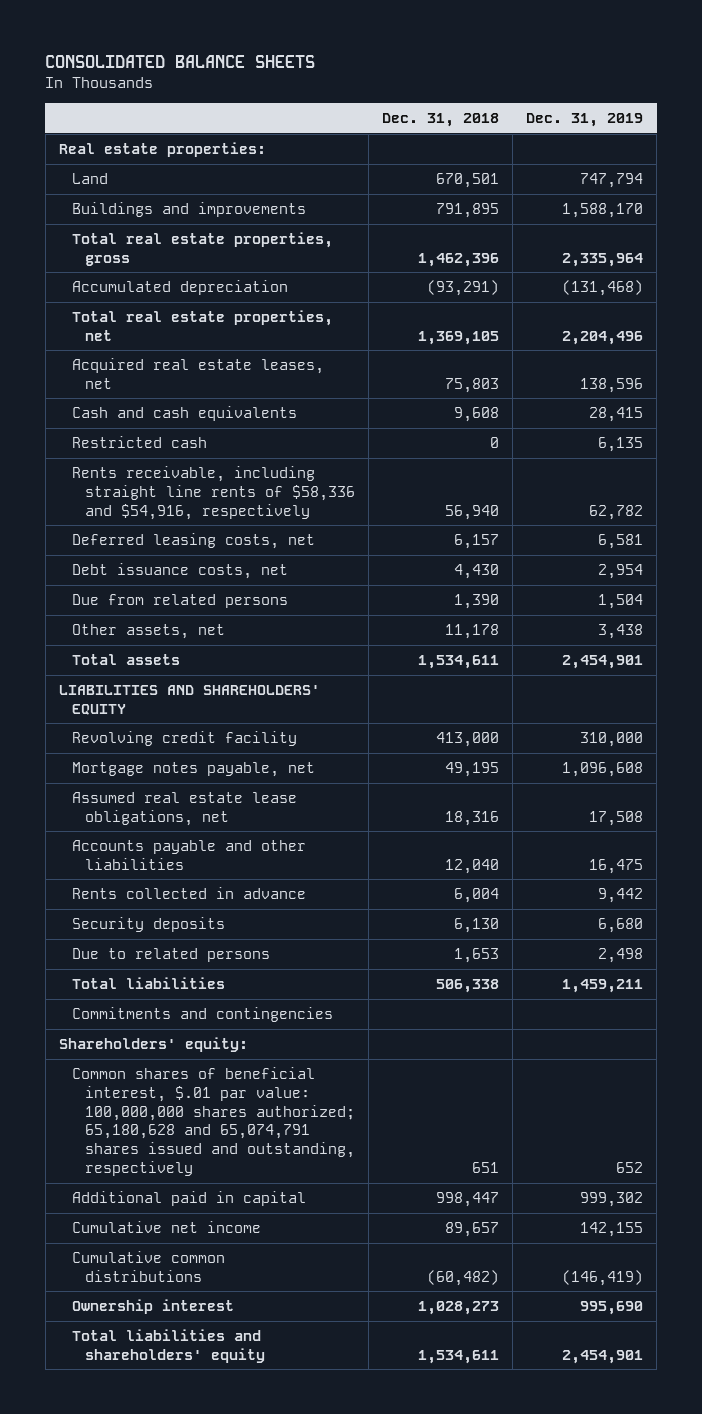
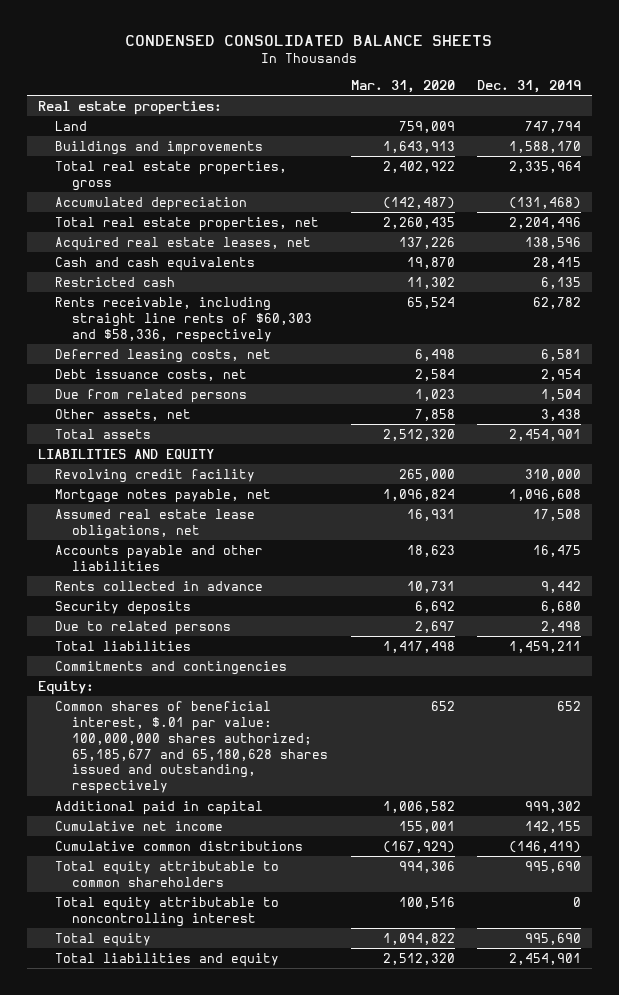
[45,55,316,69] CONSOLIDATED BALANCE SHEETS -> [125,34,493,46] CONDENSED CONSOLIDATED BALANCE SHEETS
[382,112,500,127] Dec. 31, 2018 -> none
none -> [350,79,455,93] Mar. 31, 2020
[71,465,356,520] Rents receivable, including straight line rents of $58,336 and $54,916, respectively -> [54,296,313,343] Rents receivable, including straight line rents of $60,303 and $58,336, respectively
[58,684,320,715] LIABILITIES AND SHAREHOLDERS' EQUITY -> [37,448,214,459] LIABILITIES AND EQUITY
[58,1036,248,1052] Shareholders' equity: -> [37,680,94,695] Equity:
[71,1066,356,1177] Common shares of beneficial interest, $.01 par value: 100,000,000 shares authorized; 65,180,628 and 65,074,791 shares issued and outstanding, respectively -> [54,700,329,795] Common shares of beneficial interest, $.01 par value: 100,000,000 shares authorized; 65,185,677 and 65,180,628 shares issued and outstanding, respectively
[71,1298,234,1314] Ownership interest -> [54,860,279,887] Total equity attributable to common shareholders
none -> [54,896,279,927] Total equity attributable to noncontrolling interest
none -> [54,932,151,947] Total equity
[71,1328,266,1363] Total liabilities and shareholders' equity -> [54,952,279,967] Total liabilities and equity

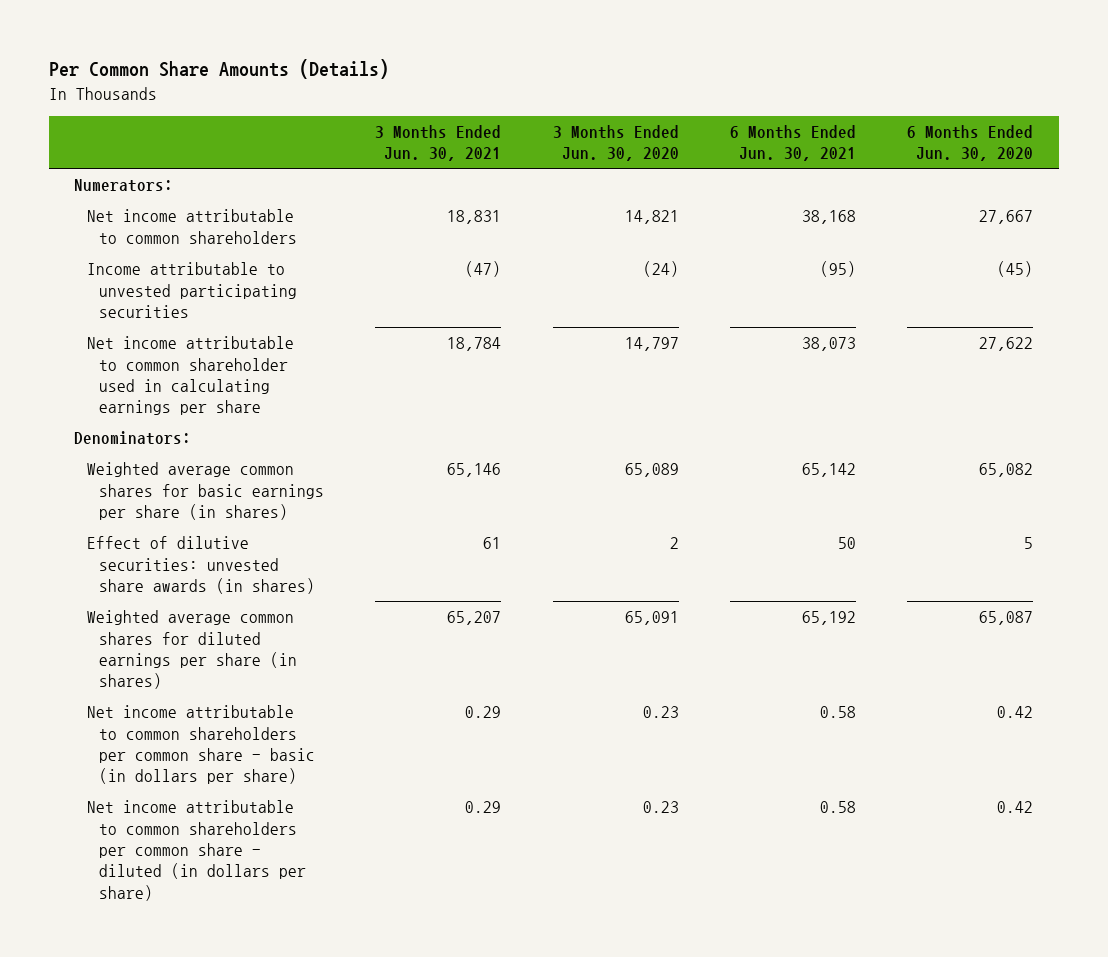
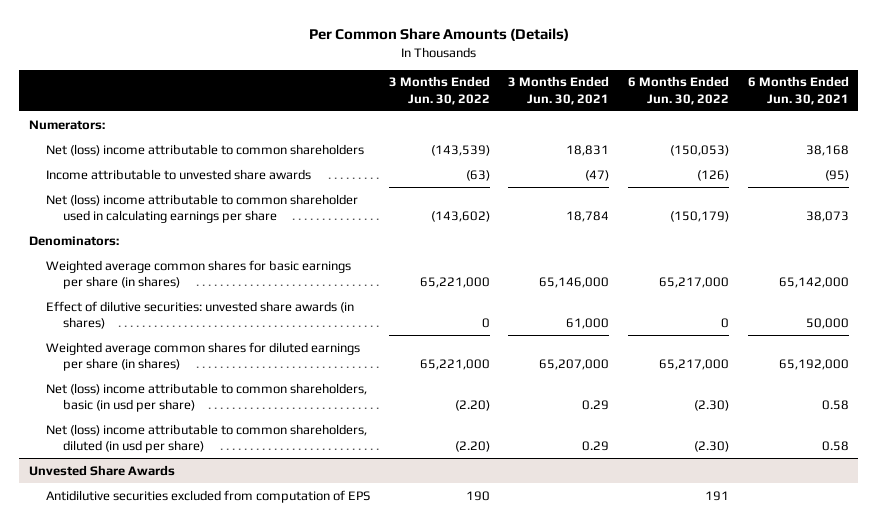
[552,124,679,162] 3 Months Ended Jun. 30, 2020 -> none
[907,124,1034,162] 6 Months Ended Jun. 30, 2020 -> none
none -> [388,76,490,105] 3 Months Ended Jun. 30, 2022
none -> [628,76,730,105] 6 Months Ended Jun. 30, 2022
[86,209,298,244] Net income attributable to common shareholders -> [45,143,364,156] Net (loss) income attributable to common shareholders
[86,262,298,318] Income attributable to unvested participating securities -> [45,168,311,180] Income attributable to unvested share awards
[86,336,294,416] Net income attributable to common shareholder used in calculating earnings per share -> [45,193,358,223] Net (loss) income attributable to common shareholder used in calculating earnings per share
[447,463,502,478] 65,146 -> [539,276,610,288] 65,146,000
[801,463,856,478] 65,142 -> [778,276,849,288] 65,142,000
[483,537,502,550] 61 -> [566,317,610,329] 61,000
[837,537,856,550] 50 -> [805,317,849,329] 50,000
[447,611,502,626] 65,207 -> [539,358,610,370] 65,207,000
[801,611,856,626] 65,192 -> [778,358,849,370] 65,192,000
[86,705,316,785] Net income attributable to common shareholders per common share - basic (in dollars per share) -> [45,382,367,412] Net (loss) income attributable to common shareholders, basic (in usd per share)
[86,800,307,901] Net income attributable to common shareholders per common share - diluted (in dollars per share) -> [45,423,367,453] Net (loss) income attributable to common shareholders, diluted (in usd per share)
none -> [28,464,175,476] Unvested Share Awards
none -> [45,489,370,503] Antidilutive securities excluded from computation of EPS

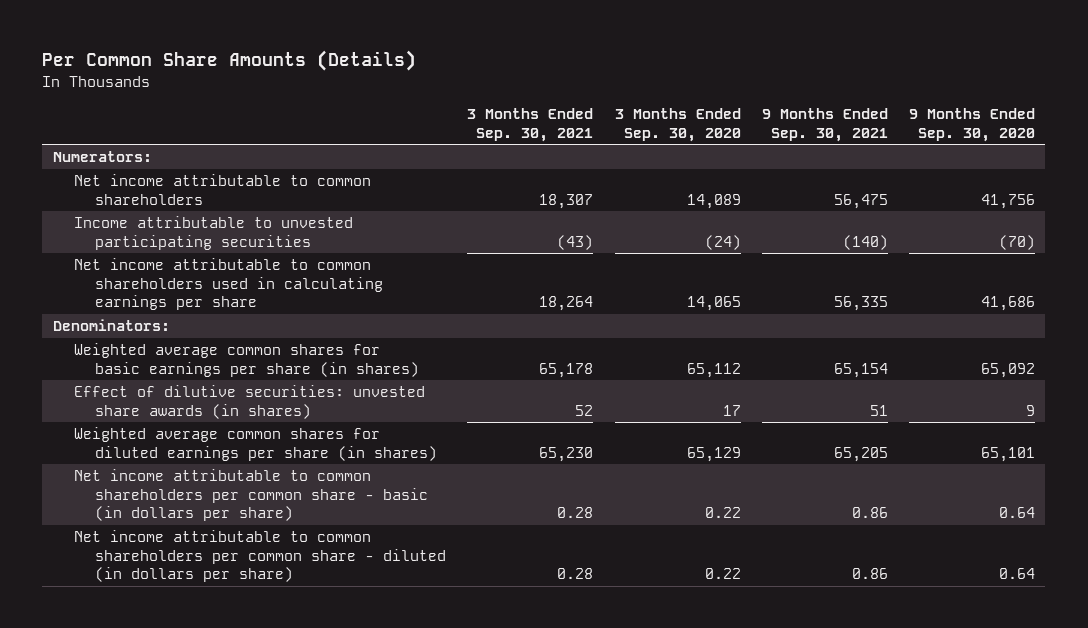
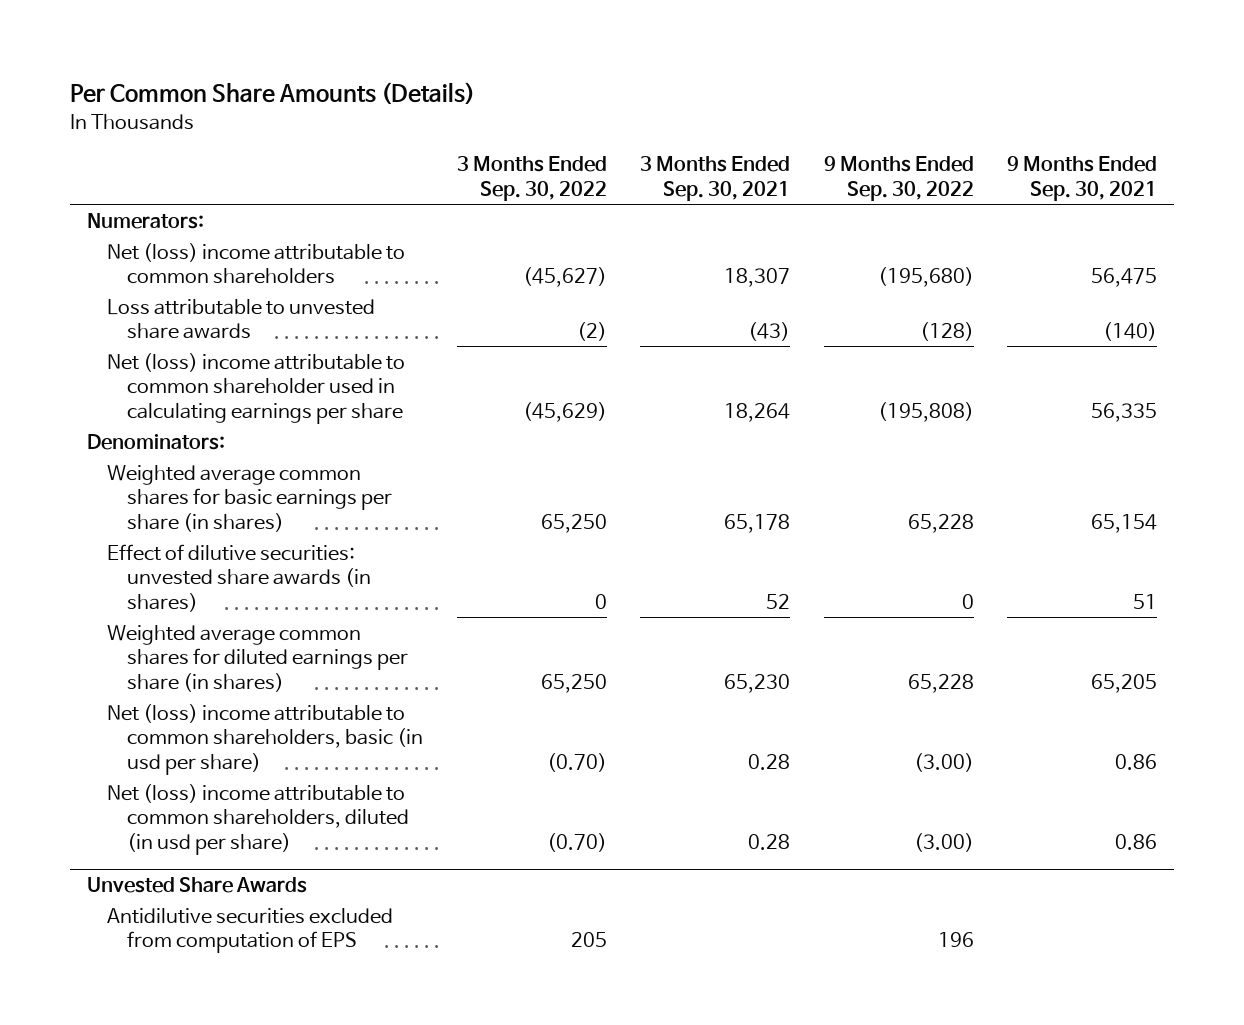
[614,108,741,142] 3 Months Ended Sep. 30, 2020 -> none
[908,108,1035,142] 9 Months Ended Sep. 30, 2020 -> none
none -> [456,156,607,202] 3 Months Ended Sep. 30, 2022
none -> [823,156,974,202] 9 Months Ended Sep. 30, 2022
[74,174,372,205] Net income attributable to common shareholders -> [107,242,406,285] Net (loss) income attributable to common shareholders
[74,216,354,250] Income attributable to unvested participating securities -> [107,298,376,340] Loss attributable to unvested share awards
[74,258,384,311] Net income attributable to common shareholders used in calculating earnings per share -> [107,352,406,425] Net (loss) income attributable to common shareholder used in calculating earnings per share
[74,469,429,522] Net income attributable to common shareholders per common share - basic (in dollars per share) -> [107,703,424,776] Net (loss) income attributable to common shareholders, basic (in usd per share)
[74,530,447,583] Net income attributable to common shareholders per common share - diluted (in dollars per share) -> [107,783,410,856] Net (loss) income attributable to common shareholders, diluted (in usd per share)
none -> [86,876,307,893] Unvested Share Awards
none -> [107,907,394,954] Antidilutive securities excluded from computation of EPS

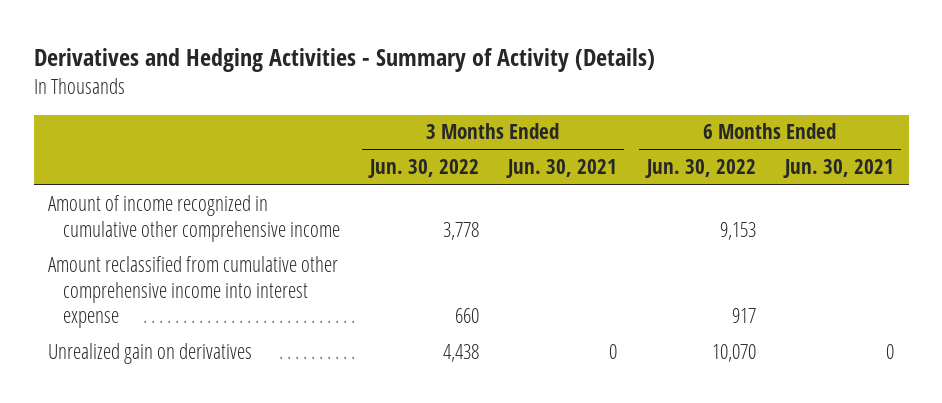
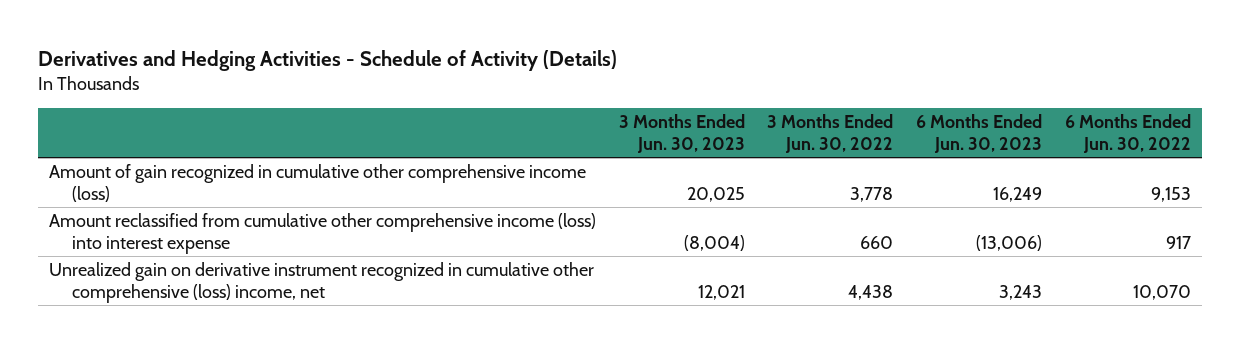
[33,47,655,72] Derivatives and Hedging Activities - Summary of Activity (Details) -> [37,49,617,71] Derivatives and Hedging Activities - Schedule of Activity (Details)
[506,159,618,179] Jun. 30, 2021 -> none
[782,159,894,179] Jun. 30, 2021 -> none
none -> [618,113,745,154] 3 Months Ended Jun. 30, 2023
none -> [916,113,1043,154] 6 Months Ended Jun. 30, 2023
[48,194,341,242] Amount of income recognized in cumulative other comprehensive income -> [49,163,587,202] Amount of gain recognized in cumulative other comprehensive income (loss)
[48,255,339,329] Amount reclassified from cumulative other comprehensive income into interest expense -> [49,212,597,254] Amount reclassified from cumulative other comprehensive income (loss) into interest expense
[48,342,253,364] Unrealized gain on derivatives -> [49,261,595,303] Unrealized gain on derivative instrument recognized in cumulative other comprehensive (loss) income, net

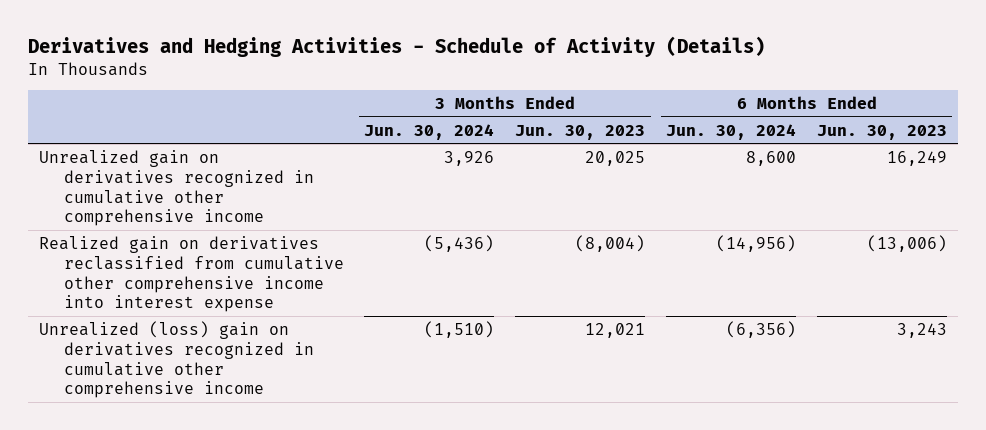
[767,113,894,154] 3 Months Ended Jun. 30, 2022 -> none
[1064,113,1191,154] 6 Months Ended Jun. 30, 2022 -> none
none -> [364,123,495,140] Jun. 30, 2024
none -> [666,123,797,140] Jun. 30, 2024
[49,163,587,202] Amount of gain recognized in cumulative other comprehensive income (loss) -> [38,149,314,227] Unrealized gain on derivatives recognized in cumulative other comprehensive income
[49,212,597,254] Amount reclassified from cumulative other comprehensive income (loss) into interest expense -> [38,235,344,313] Realized gain on derivatives reclassified from cumulative other comprehensive income into interest expense
[49,261,595,303] Unrealized gain on derivative instrument recognized in cumulative other comprehensive (loss) income, net -> [38,320,314,399] Unrealized (loss) gain on derivatives recognized in cumulative other comprehensive income

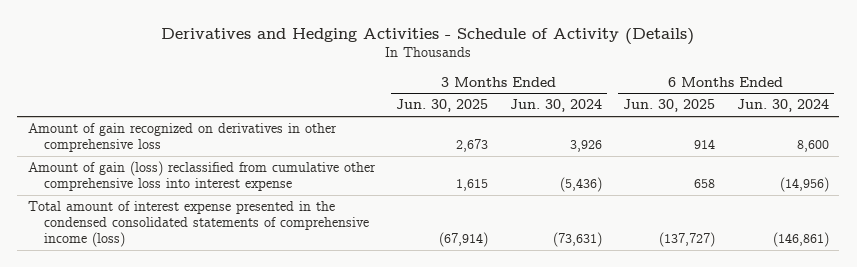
[515,124,646,140] Jun. 30, 2023 -> none
[817,124,948,140] Jun. 30, 2023 -> none
none -> [396,99,489,113] Jun. 30, 2025
none -> [623,99,716,113] Jun. 30, 2025
[38,320,314,399] Unrealized (loss) gain on derivatives recognized in cumulative other comprehensive income -> none
[38,149,314,227] Unrealized gain on derivatives recognized in cumulative other comprehensive income -> [27,123,337,153] Amount of gain recognized on derivatives in other comprehensive loss
[38,235,344,313] Realized gain on derivatives reclassified from cumulative other comprehensive income into interest expense -> [27,161,376,192] Amount of gain (loss) reclassified from cumulative other comprehensive loss into interest expense
none -> [27,201,370,247] Total amount of interest expense presented in the condensed consolidated statements of comprehensive income (loss)

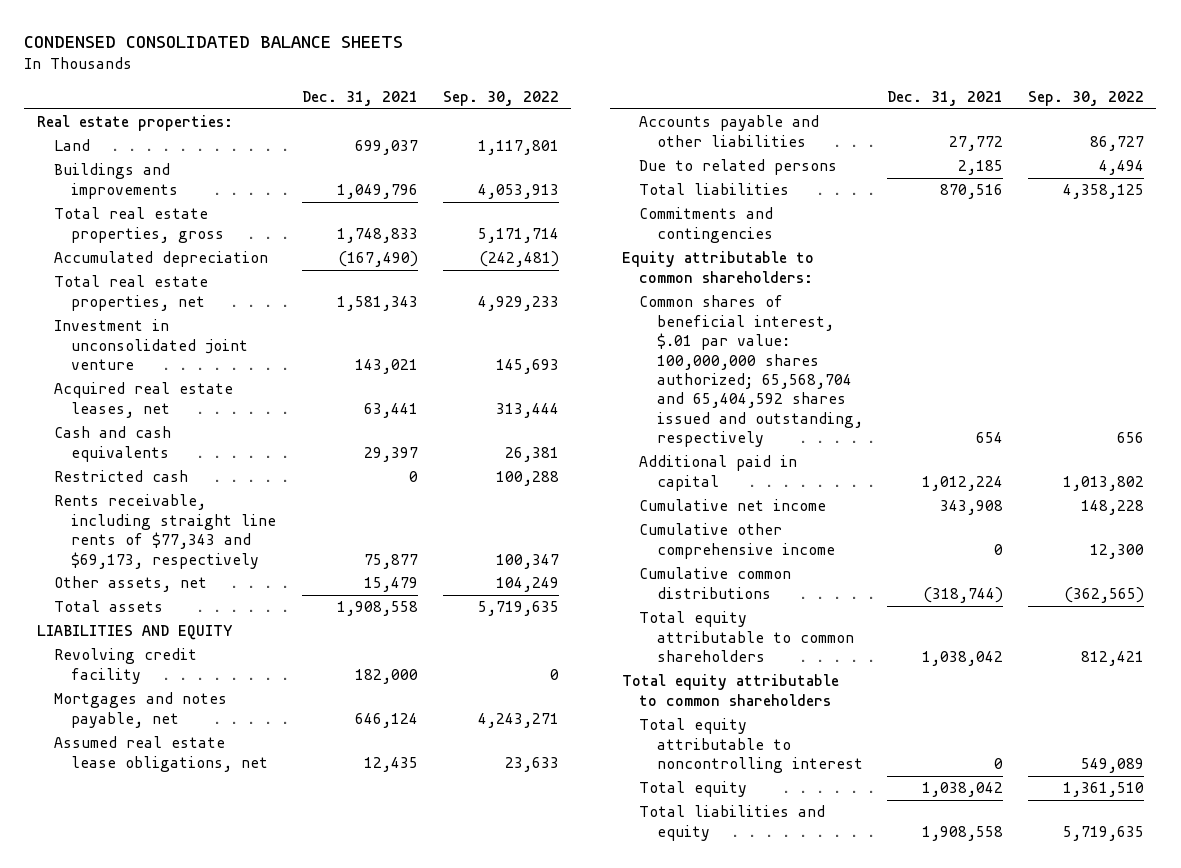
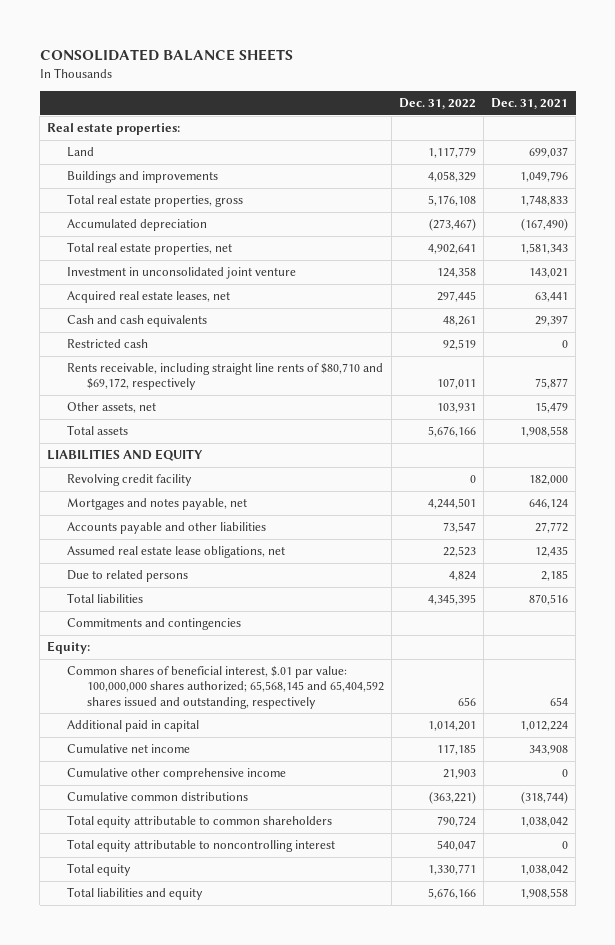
[24,36,404,49] CONDENSED CONSOLIDATED BALANCE SHEETS -> [39,49,293,62] CONSOLIDATED BALANCE SHEETS
[442,90,559,106] Sep. 30, 2022 -> none
none -> [399,98,477,110] Dec. 31, 2022
[53,494,277,569] Rents receivable, including straight line rents of $77,343 and $69,173, respectively -> [67,363,384,391] Rents receivable, including straight line rents of $80,710 and $69,172, respectively
[53,736,269,772] Assumed real estate lease obligations, net -> [67,546,286,559] Assumed real estate lease obligations, net
[622,251,815,283] Equity attributable to common shareholders: -> [47,641,91,655] Equity:
[639,295,863,447] Common shares of beneficial interest, $.01 par value: 100,000,000 shares authorized; 65,568,704 and 65,404,592 shares issued and outstanding, respectively -> [67,666,385,709] Common shares of beneficial interest, $.01 par value: 100,000,000 shares authorized; 65,568,145 and 65,404,592 shares issued and outstanding, respectively
[622,674,840,706] Total equity attributable to common shareholders -> none

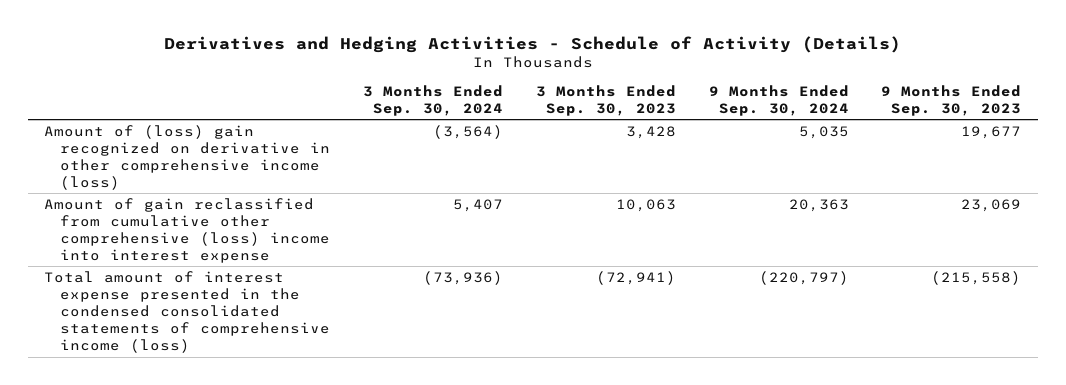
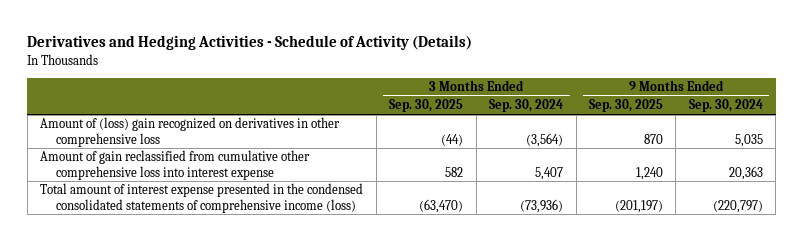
[535,84,676,116] 3 Months Ended Sep. 30, 2023 -> none
[881,84,1022,116] 9 Months Ended Sep. 30, 2023 -> none
none -> [389,99,464,113] Sep. 30, 2025
none -> [589,99,664,113] Sep. 30, 2025
[44,124,331,191] Amount of (loss) gain recognized on derivative in other comprehensive income (loss) -> [40,117,341,147] Amount of (loss) gain recognized on derivatives in other comprehensive loss
[44,197,331,264] Amount of gain reclassified from cumulative other comprehensive (loss) income into interest expense -> [40,150,311,180] Amount of gain reclassified from cumulative other comprehensive loss into interest expense

